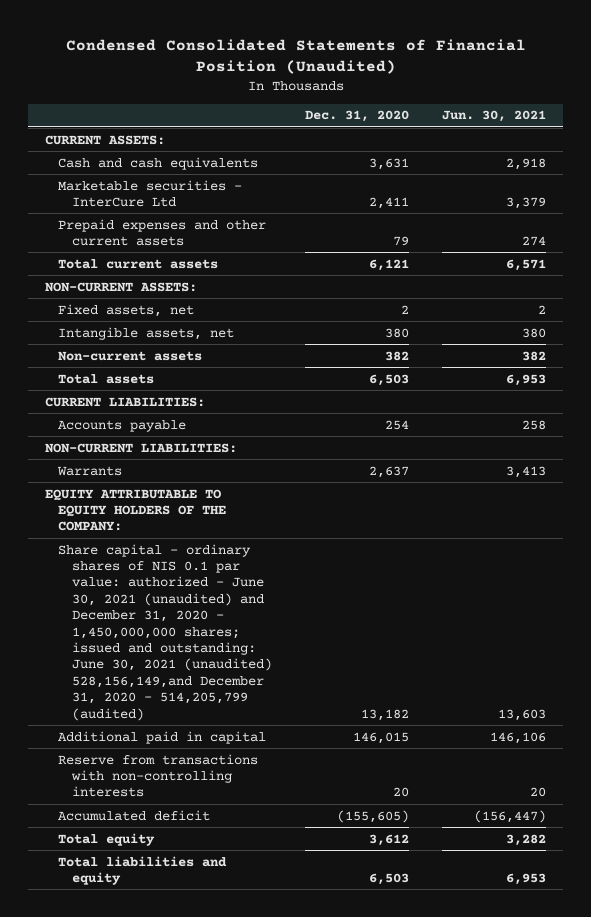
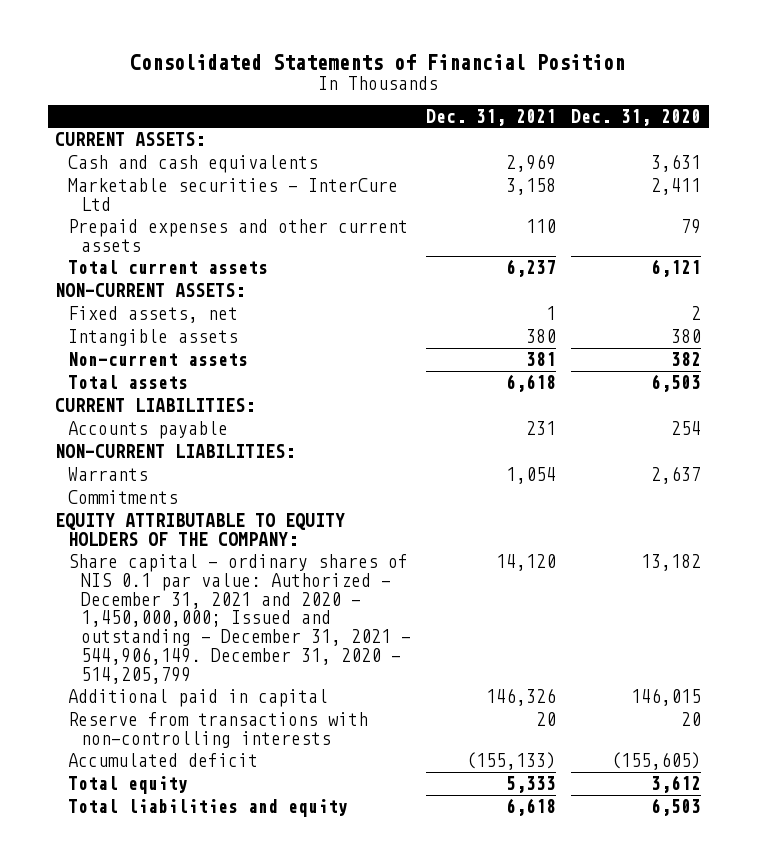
[65,38,526,75] Condensed Consolidated Statements of Financial Position (Unaudited) -> [130,54,626,71] Consolidated Statements of Financial Position
[442,110,547,123] Jun. 30, 2021 -> none
none -> [426,108,557,126] Dec. 31, 2021
[58,326,235,340] Intangible assets, net -> [68,328,239,346] Intangible assets
none -> [68,489,179,504] Commitments
[58,543,272,721] Share capital - ordinary shares of NIS 0.1 par value: authorized - June 30, 2021 (unaudited) and December 31, 2020 - 1,450,000,000 shares; issued and outstanding: June 30, 2021 (unaudited) 528,156,149,and December 31, 2020 - 514,205,799 (audited) -> [68,553,411,684] Share capital - ordinary shares of NIS 0.1 par value: Authorized - December 31, 2021 and 2020 - 1,450,000,000; Issued and outstanding - December 31, 2021 - 544,906,149. December 31, 2020 - 514,205,799

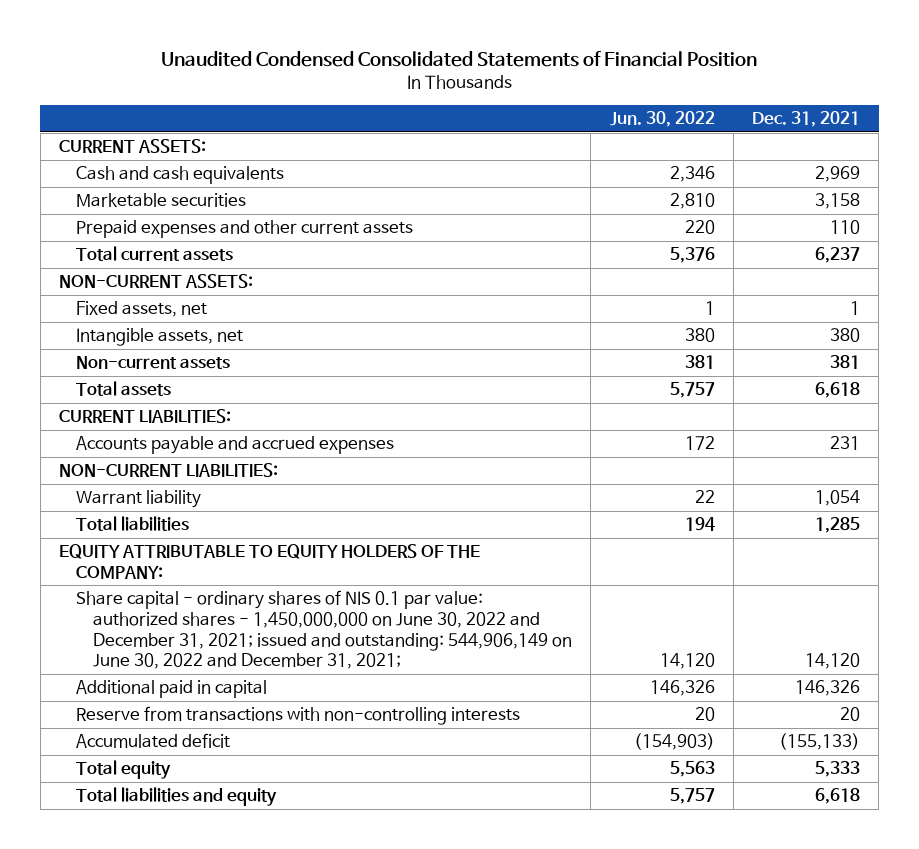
[130,54,626,71] Consolidated Statements of Financial Position -> [161,51,758,68] Unaudited Condensed Consolidated Statements of Financial Position
[571,108,702,126] Dec. 31, 2020 -> none
none -> [609,111,715,128] Jun. 30, 2022
[68,177,399,211] Marketable securities - InterCure Ltd -> [76,193,247,208] Marketable securities
[68,328,239,346] Intangible assets -> [76,328,244,347] Intangible assets, net
[68,420,229,439] Accounts payable -> [76,436,395,455] Accounts payable and accrued expenses
[68,489,179,504] Commitments -> none
[68,466,149,481] Warrants -> [76,490,202,509] Warrant liability
none -> [76,516,190,532] Total liabilities
[68,553,411,684] Share capital - ordinary shares of NIS 0.1 par value: Authorized - December 31, 2021 and 2020 - 1,450,000,000; Issued and outstanding - December 31, 2021 - 544,906,149. December 31, 2020 - 514,205,799 -> [76,590,573,670] Share capital - ordinary shares of NIS 0.1 par value: authorized shares - 1,450,000,000 on June 30, 2022 and December 31, 2021; issued and outstanding: 544,906,149 on June 30, 2022 and December 31, 2021;

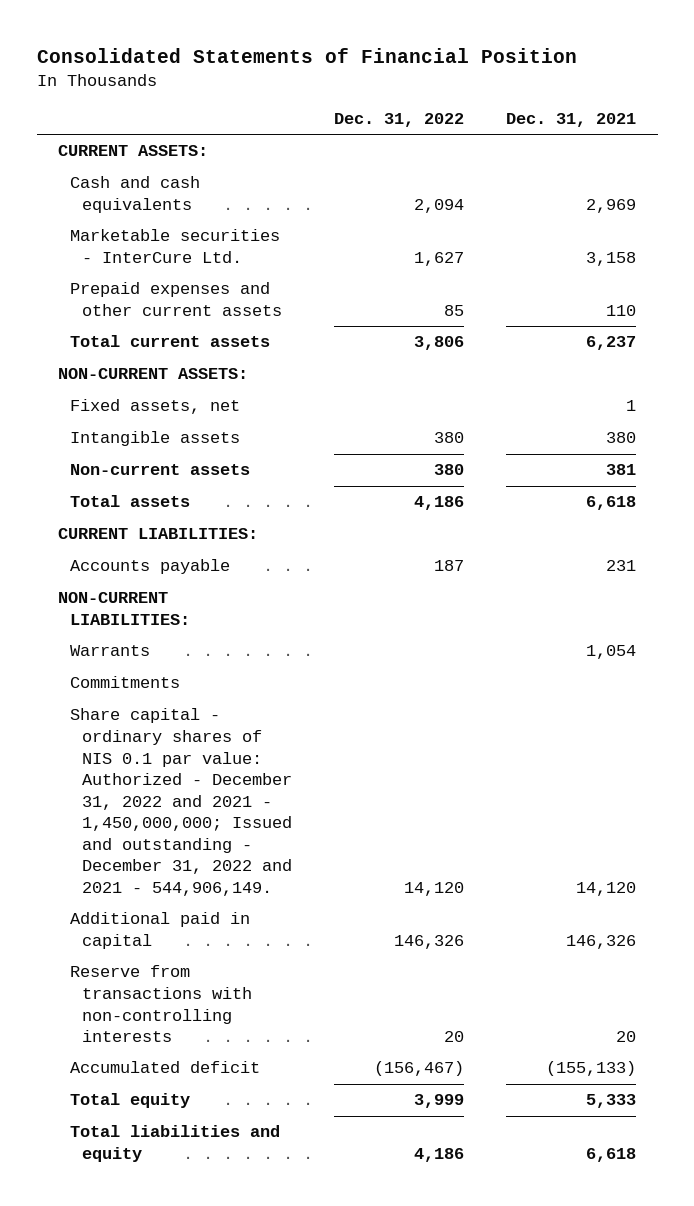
[161,51,758,68] Unaudited Condensed Consolidated Statements of Financial Position -> [36,47,577,63] Consolidated Statements of Financial Position
[609,111,715,128] Jun. 30, 2022 -> none
none -> [334,112,465,127] Dec. 31, 2022
[76,193,247,208] Marketable securities -> [69,229,280,263] Marketable securities - InterCure Ltd.
[76,328,244,347] Intangible assets, net -> [69,431,240,447] Intangible assets
[76,436,395,455] Accounts payable and accrued expenses -> [69,559,230,575] Accounts payable
[76,516,190,532] Total liabilities -> none
[58,544,480,579] EQUITY ATTRIBUTABLE TO EQUITY HOLDERS OF THE COMPANY: -> none
[76,490,202,509] Warrant liability -> [69,645,150,657] Warrants
none -> [69,676,180,689] Commitments
[76,590,573,670] Share capital - ordinary shares of NIS 0.1 par value: authorized shares - 1,450,000,000 on June 30, 2022 and December 31, 2021; issued and outstanding: 544,906,149 on June 30, 2022 and December 31, 2021; -> [69,708,292,896] Share capital - ordinary shares of NIS 0.1 par value: Authorized - December 31, 2022 and 2021 - 1,450,000,000; Issued and outstanding - December 31, 2022 and 2021 - 544,906,149.

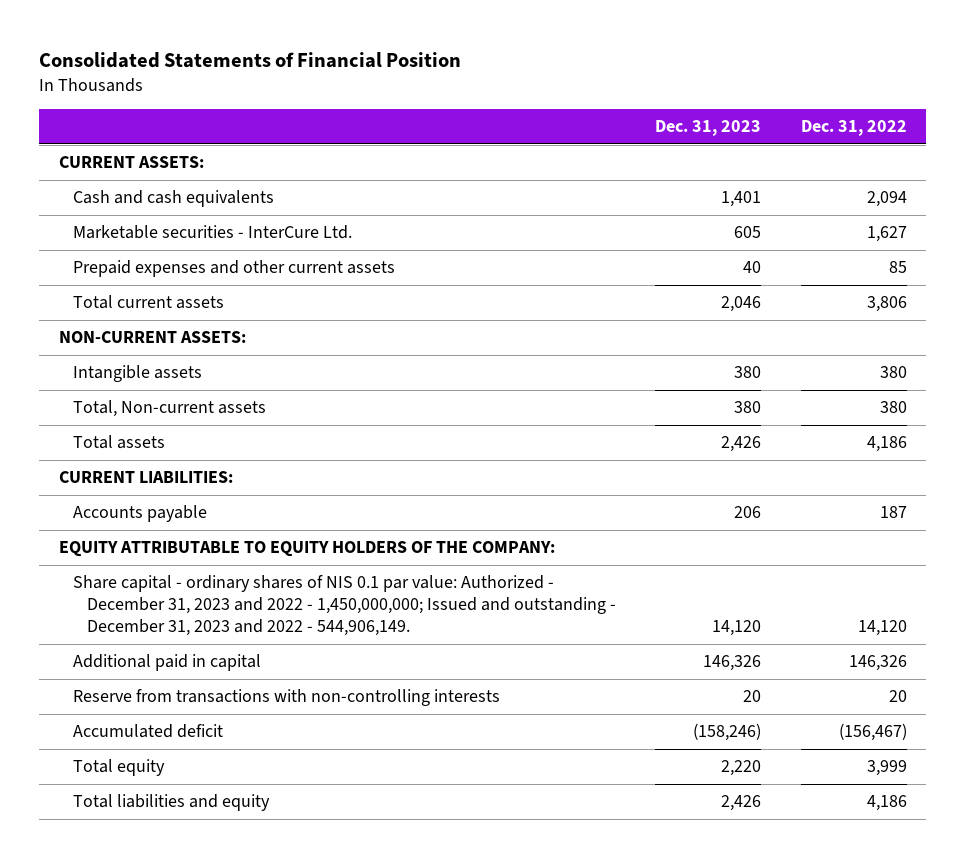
[506,112,637,127] Dec. 31, 2021 -> none
none -> [655,120,762,137] Dec. 31, 2023
[69,399,240,415] Fixed assets, net -> none
[69,464,250,476] Non-current assets -> [73,400,267,418] Total, Non-current assets
[57,592,190,625] NON-CURRENT LIABILITIES: -> none
[69,645,150,657] Warrants -> none
[69,676,180,689] Commitments -> none
none -> [58,541,555,558] EQUITY ATTRIBUTABLE TO EQUITY HOLDERS OF THE COMPANY:
[69,708,292,896] Share capital - ordinary shares of NIS 0.1 par value: Authorized - December 31, 2022 and 2021 - 1,450,000,000; Issued and outstanding - December 31, 2022 and 2021 - 544,906,149. -> [73,575,617,637] Share capital - ordinary shares of NIS 0.1 par value: Authorized - December 31, 2023 and 2022 - 1,450,000,000; Issued and outstanding - December 31, 2023 and 2022 - 544,906,149.

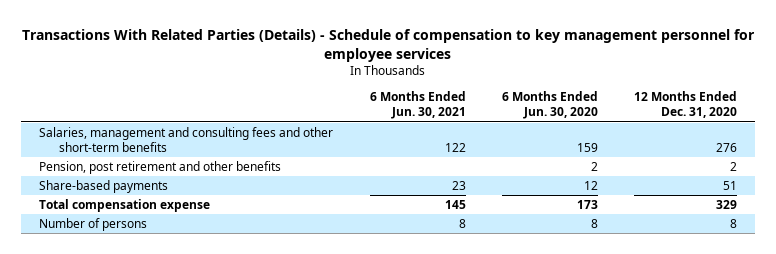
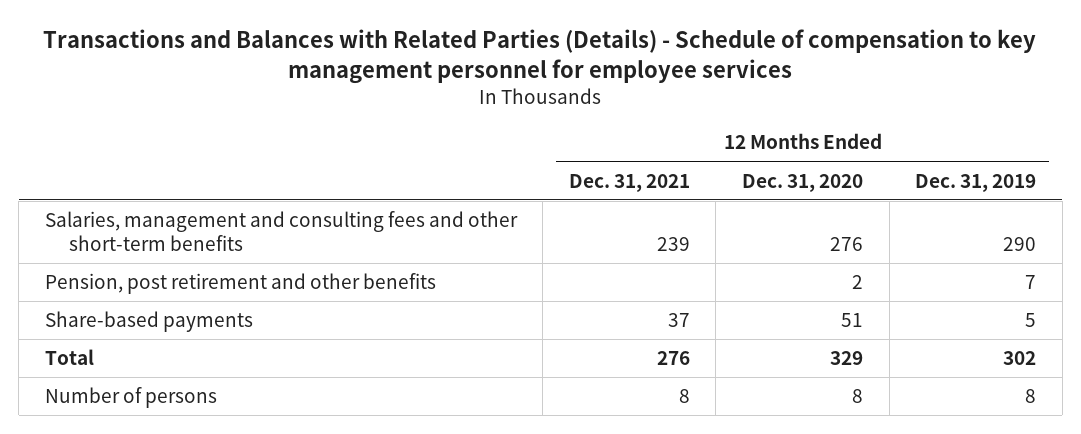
[22,29,756,63] Transactions With Related Parties (Details) - Schedule of compensation to key management personnel for employee services -> [43,29,1037,85] Transactions and Balances with Related Parties (Details) - Schedule of compensation to key management personnel for employee services
[369,91,466,120] 6 Months Ended Jun. 30, 2021 -> none
[501,91,598,120] 6 Months Ended Jun. 30, 2020 -> none
none -> [568,173,690,192] Dec. 31, 2021
none -> [915,173,1037,192] Dec. 31, 2019
[39,198,211,212] Total compensation expense -> [44,349,94,366] Total

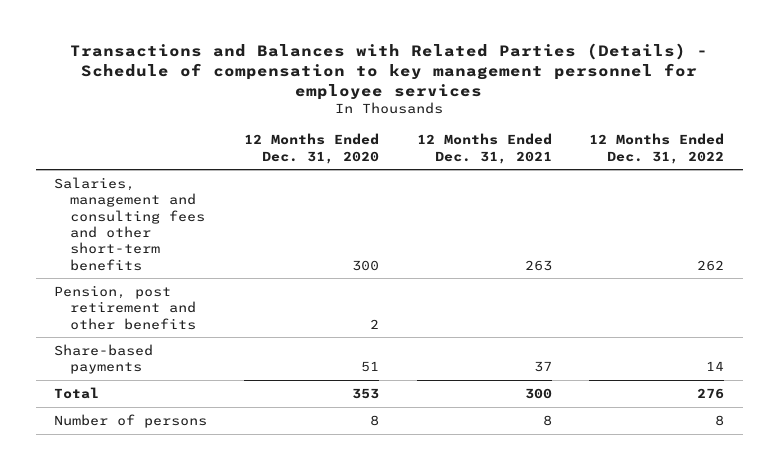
[915,173,1037,192] Dec. 31, 2019 -> none
none -> [588,133,724,164] 12 Months Ended Dec. 31, 2022
[656,236,690,251] 239 -> [524,259,552,271] 263
[830,236,864,251] 276 -> [352,259,380,271] 300
[656,351,690,366] 276 -> [524,387,552,399] 300
[830,351,864,366] 329 -> [352,387,380,399] 353

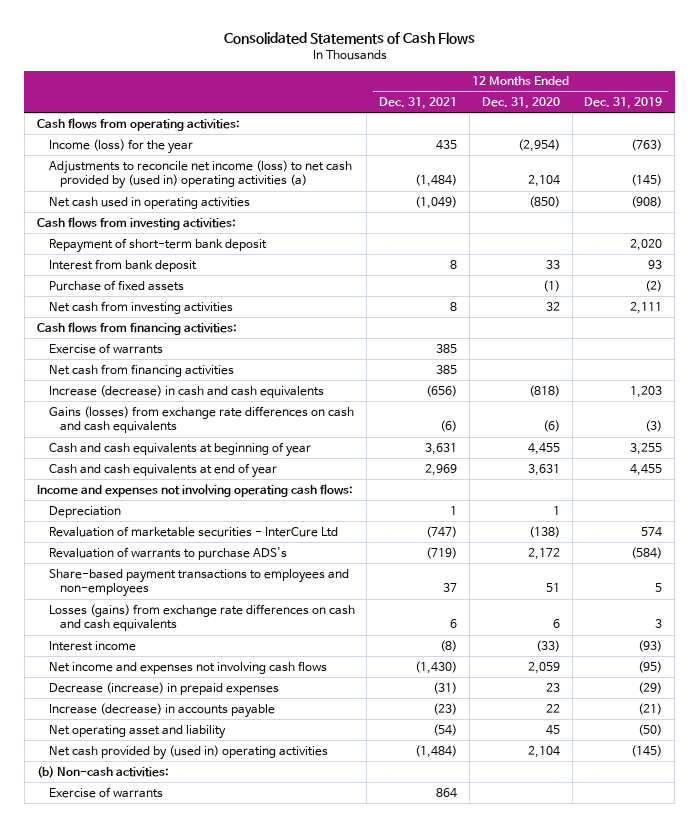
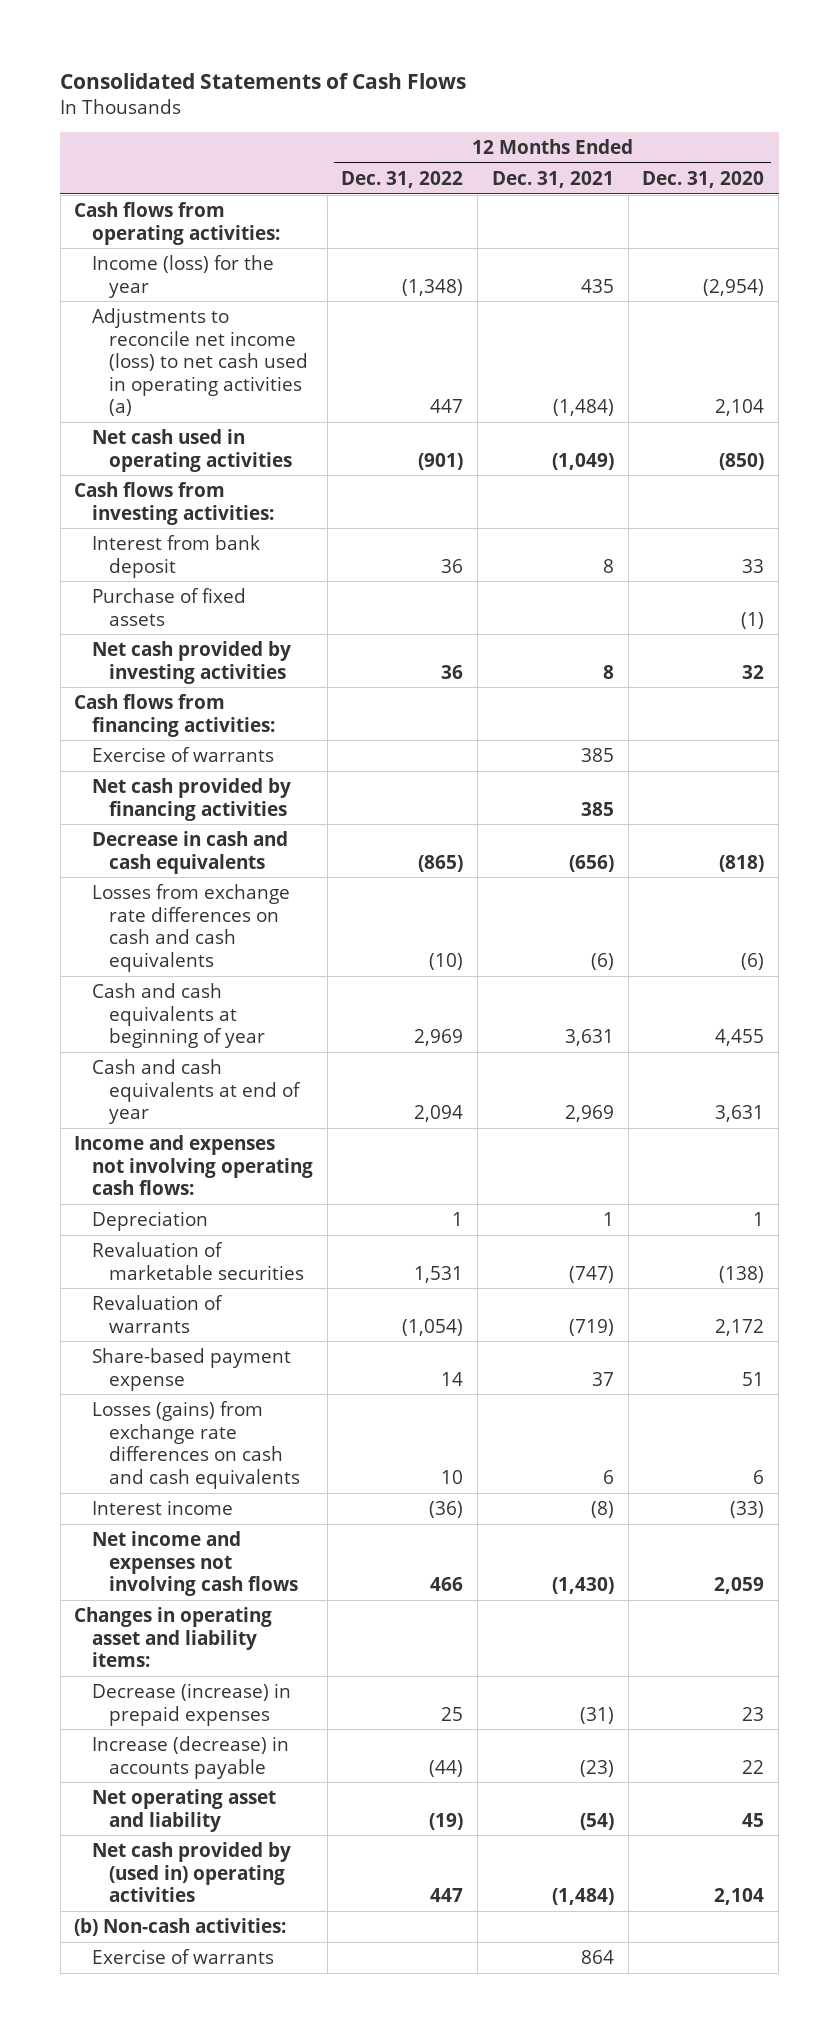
[584,97,663,110] Dec. 31, 2019 -> none
none -> [341,170,464,188] Dec. 31, 2022
[48,159,352,190] Adjustments to reconcile net income (loss) to net cash provided by (used in) operating activities (a) -> [91,307,309,417] Adjustments to reconcile net income (loss) to net cash used in operating activities (a)
[48,237,267,253] Repayment of short-term bank deposit -> none
[48,300,233,314] Net cash from investing activities -> [91,640,291,684] Net cash provided by investing activities
[48,363,234,377] Net cash from financing activities -> [91,777,291,821] Net cash provided by financing activities
[48,384,324,398] Increase (decrease) in cash and cash equivalents -> [91,830,288,874] Decrease in cash and cash equivalents
[48,405,354,434] Gains (losses) from exchange rate differences on cash and cash equivalents -> [91,883,290,972] Losses from exchange rate differences on cash and cash equivalents
[48,525,338,537] Revaluation of marketable securities - InterCure Ltd -> [91,1241,305,1280] Revaluation of marketable securities
[48,546,287,560] Revaluation of warrants to purchase ADS's -> [91,1294,223,1333] Revaluation of warrants
[48,568,349,598] Share-based payment transactions to employees and non-employees -> [91,1347,291,1391] Share-based payment expense
none -> [74,1606,273,1668] Changes in operating asset and liability items:

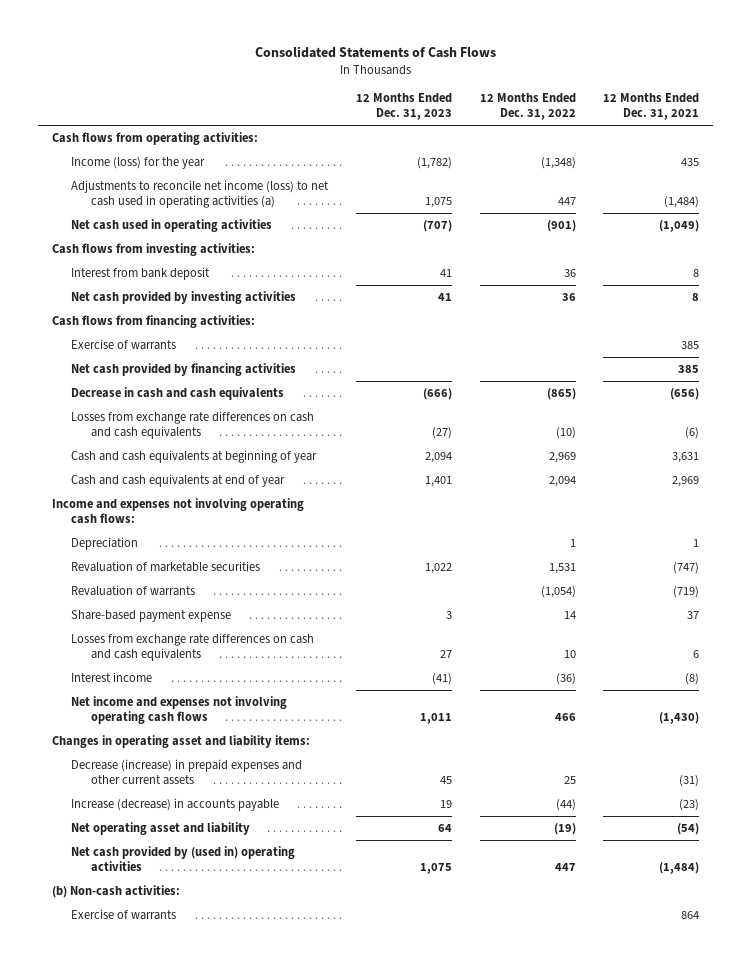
[642,170,765,188] Dec. 31, 2020 -> none
none -> [355,93,452,121] 12 Months Ended Dec. 31, 2023
[91,587,246,626] Purchase of fixed assets -> none
[91,1400,301,1489] Losses (gains) from exchange rate differences on cash and cash equivalents -> [71,632,315,662] Losses from exchange rate differences on cash and cash equivalents
[91,1530,299,1597] Net income and expenses not involving cash flows -> [71,695,288,725] Net income and expenses not involving operating cash flows
[91,1682,291,1726] Decrease (increase) in prepaid expenses -> [71,758,303,786] Decrease (increase) in prepaid expenses and other current assets

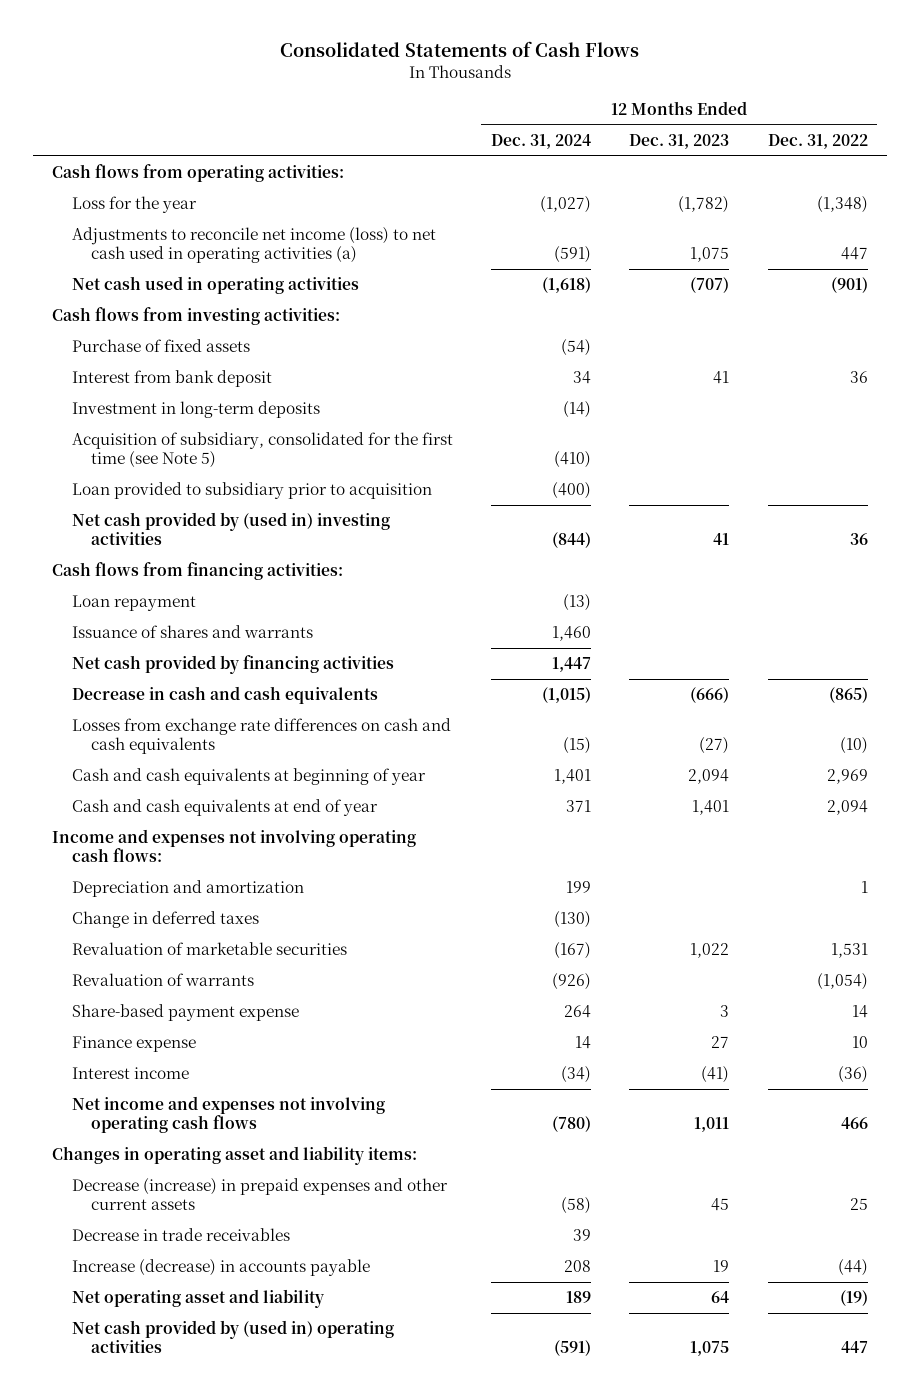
[603,93,700,121] 12 Months Ended Dec. 31, 2021 -> none
none -> [490,133,591,149] Dec. 31, 2024
[71,156,206,169] Income (loss) for the year -> [71,196,197,214] Loss for the year
none -> [71,339,250,353] Purchase of fixed assets
none -> [71,401,320,419] Investment in long-term deposits
none -> [71,432,453,469] Acquisition of subsidiary, consolidated for the first time (see Note 5)
none -> [71,482,432,500] Loan provided to subsidiary prior to acquisition
[71,290,297,304] Net cash provided by investing activities -> [71,512,390,546] Net cash provided by (used in) investing activities
none -> [71,595,196,612] Loan repayment
[71,338,177,350] Exercise of warrants -> [71,625,313,639] Issuance of shares and warrants
[71,536,139,550] Depreciation -> [71,880,304,898] Depreciation and amortization
none -> [71,911,259,929] Change in deferred taxes
[71,632,315,662] Losses from exchange rate differences on cash and cash equivalents -> [71,1036,196,1053] Finance expense
none -> [71,1228,290,1242] Decrease in trade receivables
[51,884,180,898] (b) Non-cash activities: -> none
[71,908,177,920] Exercise of warrants -> none

